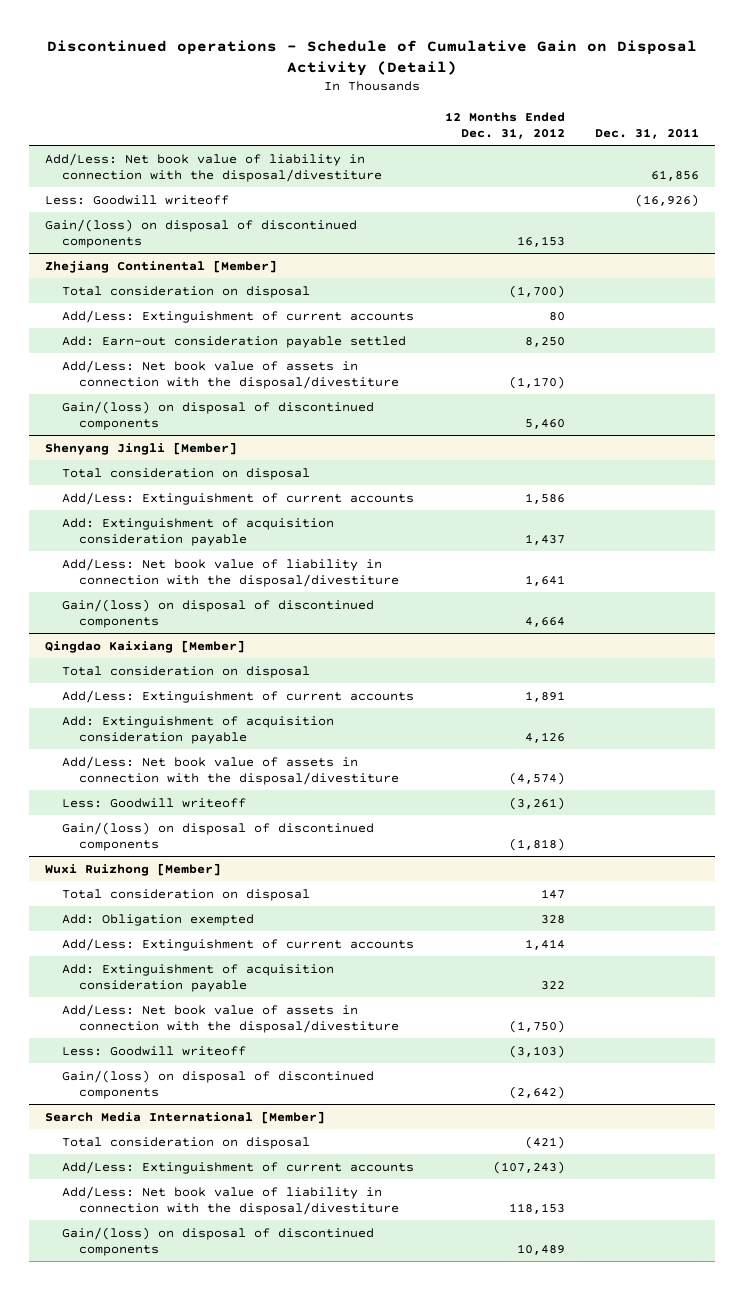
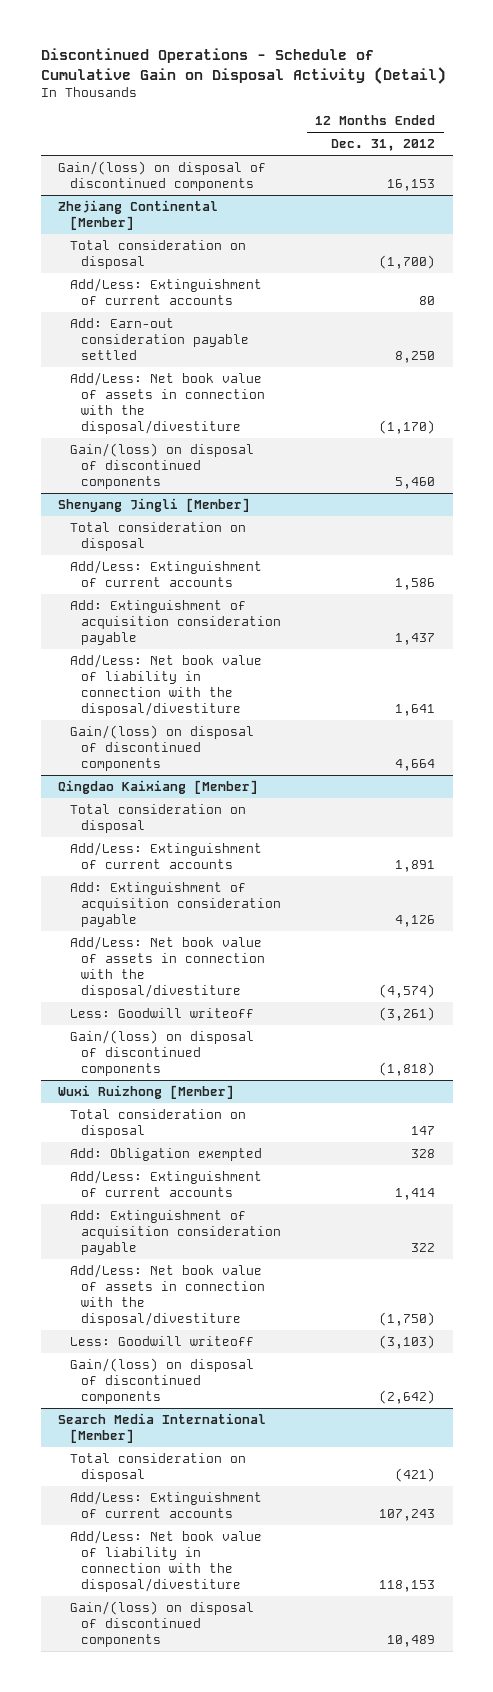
[47,39,698,76] Discontinued operations - Schedule of Cumulative Gain on Disposal Activity (Detail) -> [40,48,446,84] Discontinued Operations - Schedule of Cumulative Gain on Disposal Activity (Detail)
[595,127,700,139] Dec. 31, 2011 -> none
[44,152,382,182] Add/Less: Net book value of liability in connection with the disposal/divestiture -> none
[44,194,229,205] Less: Goodwill writeoff -> none
[492,1160,565,1174] (107,243) -> [379,1509,436,1522] 107,243

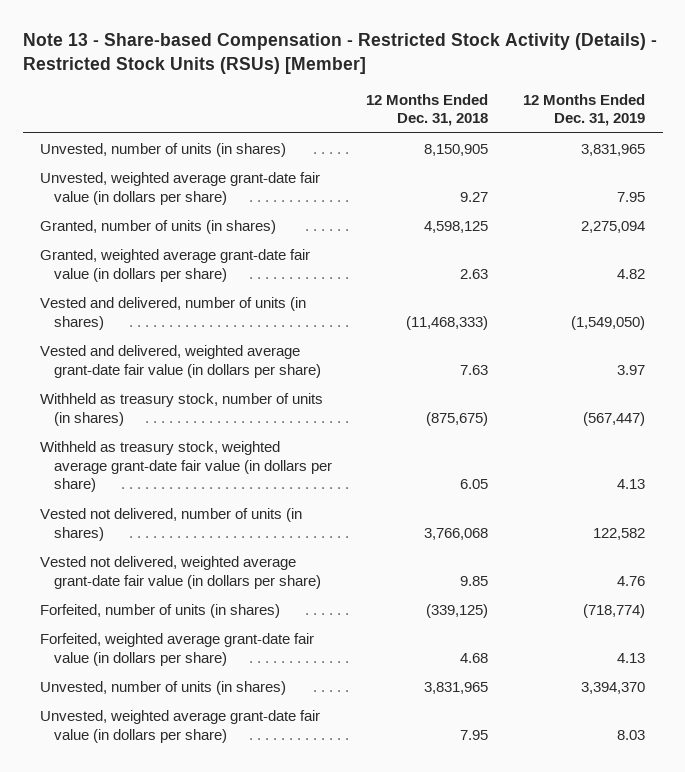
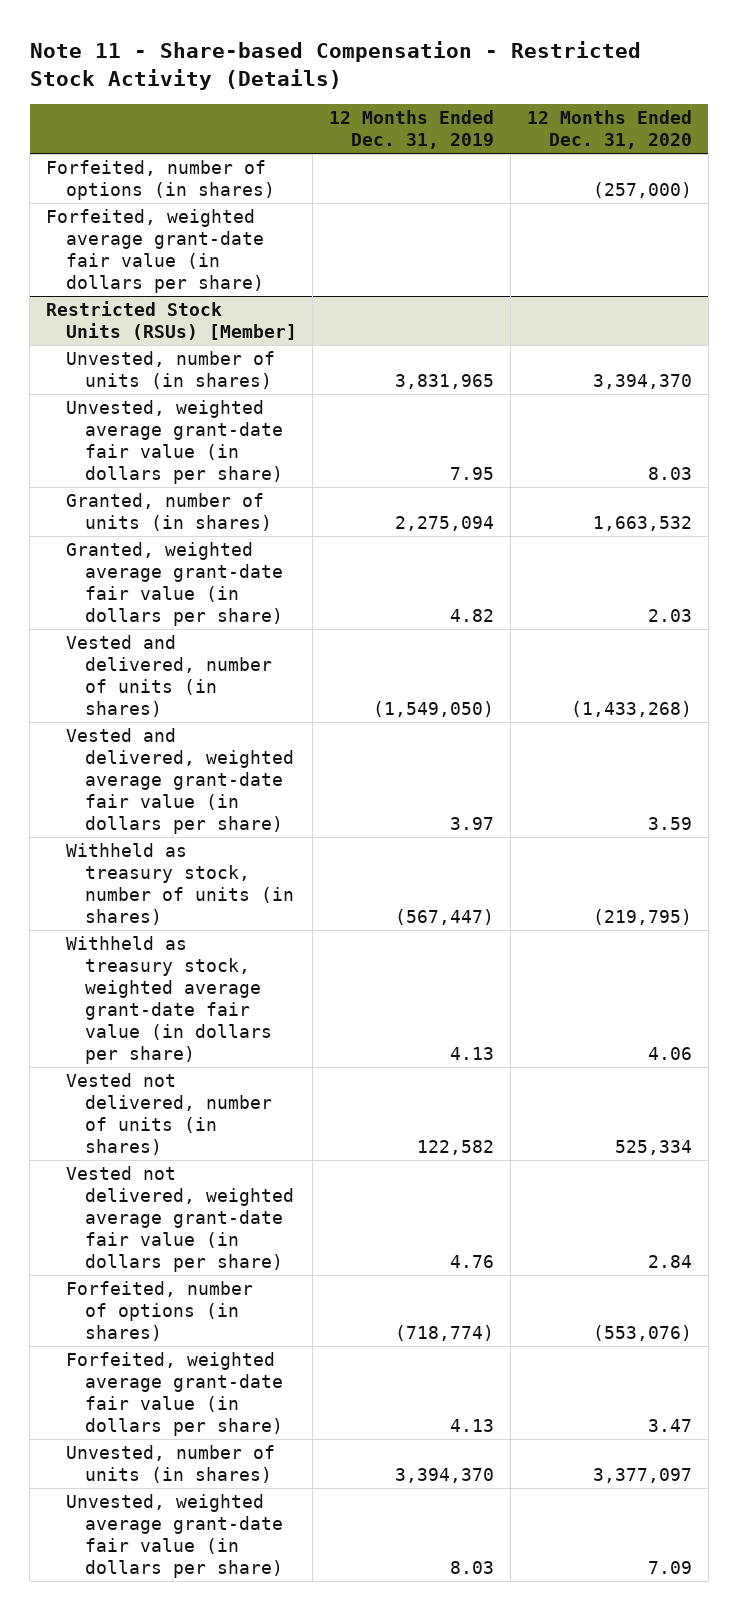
[22,33,657,74] Note 13 - Share-based Compensation - Restricted Stock Activity (Details) - Restricted Stock Units (RSUs) [Member] -> [29,41,641,91] Note 11 - Share-based Compensation - Restricted Stock Activity (Details)
[366,93,489,127] 12 Months Ended Dec. 31, 2018 -> none
none -> [526,110,692,150] 12 Months Ended Dec. 31, 2020
none -> [46,160,275,201] Forfeited, number of options (in shares)
none -> [46,209,264,294] Forfeited, weighted average grant-date fair value (in dollars per share)
none -> [46,301,297,341] Restricted Stock Units (RSUs) [Member]
[39,603,280,618] Forfeited, number of units (in shares) -> [65,1281,253,1342] Forfeited, number of options (in shares)

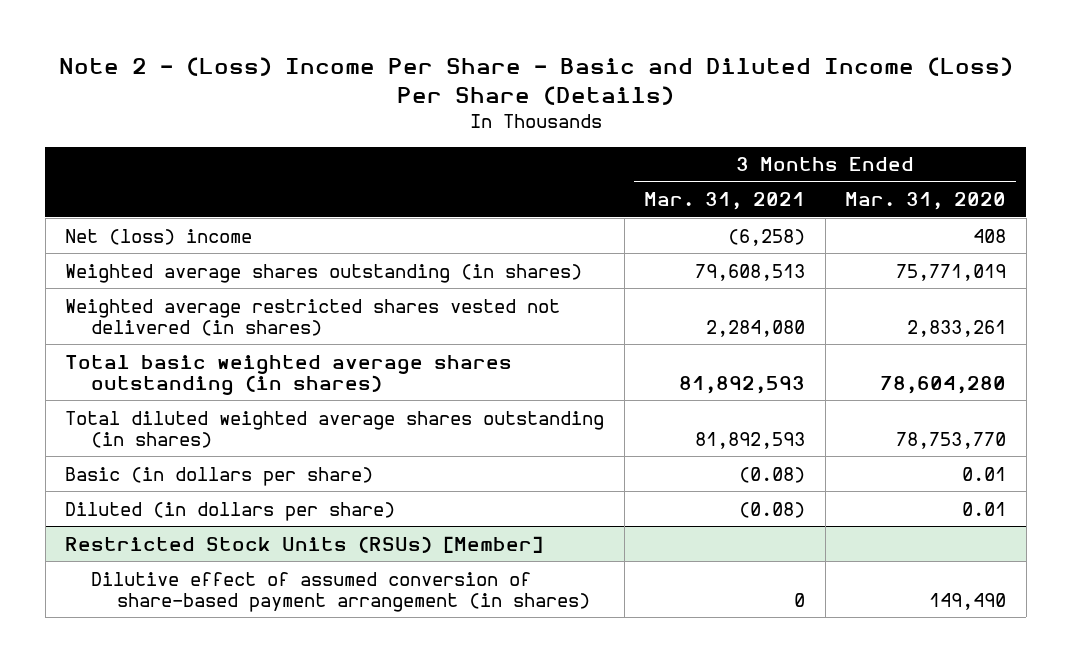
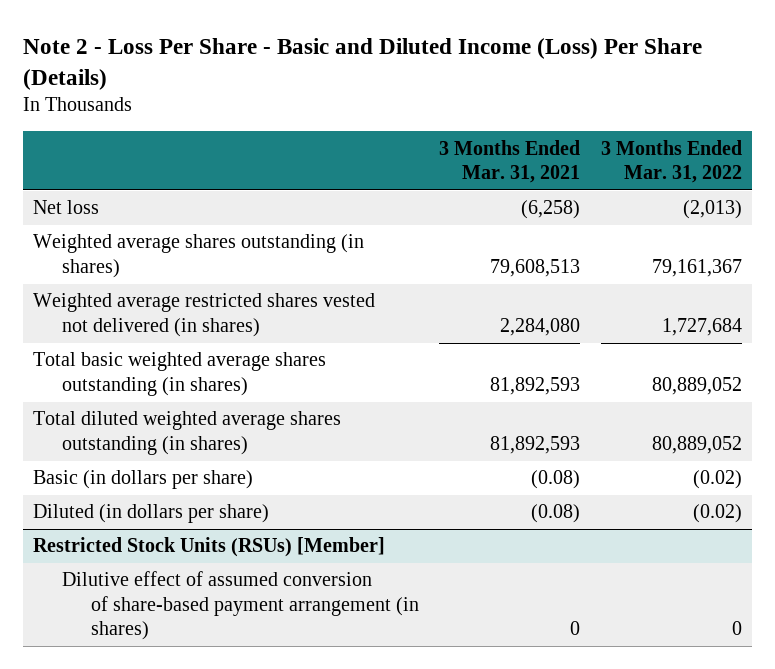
[58,57,1013,105] Note 2 - (Loss) Income Per Share - Basic and Diluted Income (Loss) Per Share (Details) -> [23,37,703,90] Note 2 - Loss Per Share - Basic and Diluted Income (Loss) Per Share (Details)
[845,192,1007,211] Mar. 31, 2020 -> none
none -> [600,139,742,184] 3 Months Ended Mar. 31, 2022
[65,228,253,245] Net (loss) income -> [33,200,100,215] Net loss

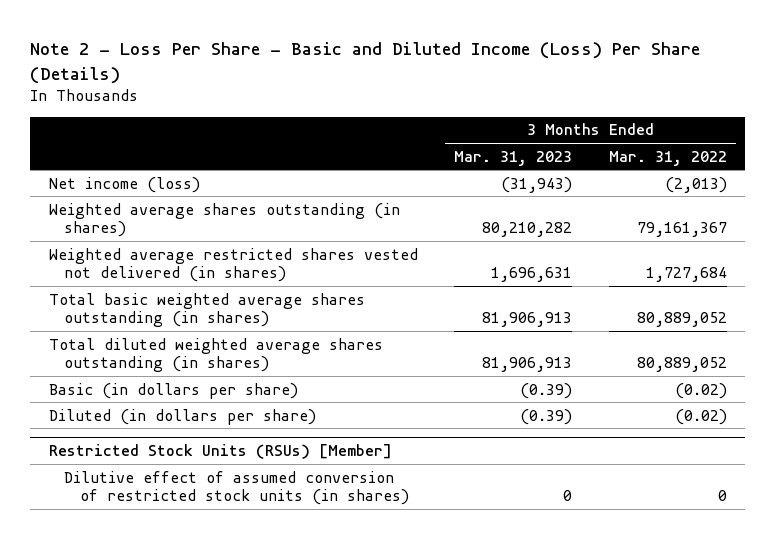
[439,139,581,184] 3 Months Ended Mar. 31, 2021 -> none
none -> [454,150,573,166] Mar. 31, 2023
[33,200,100,215] Net loss -> [48,176,200,193] Net income (loss)
[62,571,419,641] Dilutive effect of assumed conversion of share-based payment arrangement (in shares) -> [64,470,410,506] Dilutive effect of assumed conversion of restricted stock units (in shares)

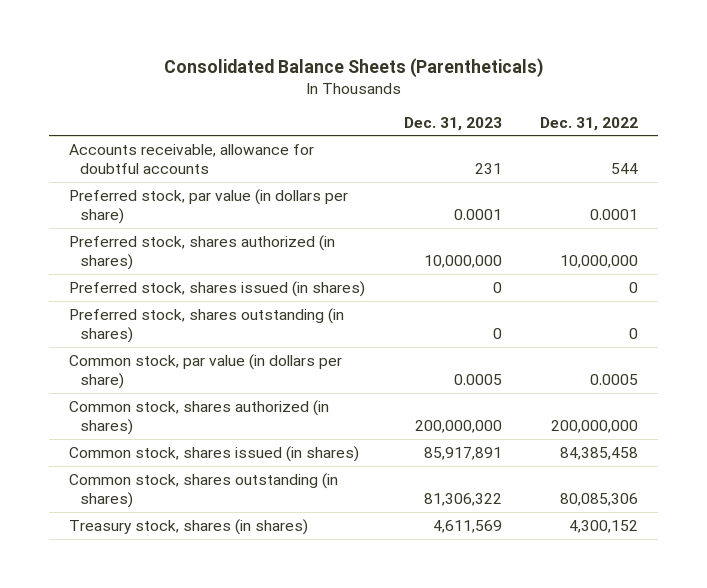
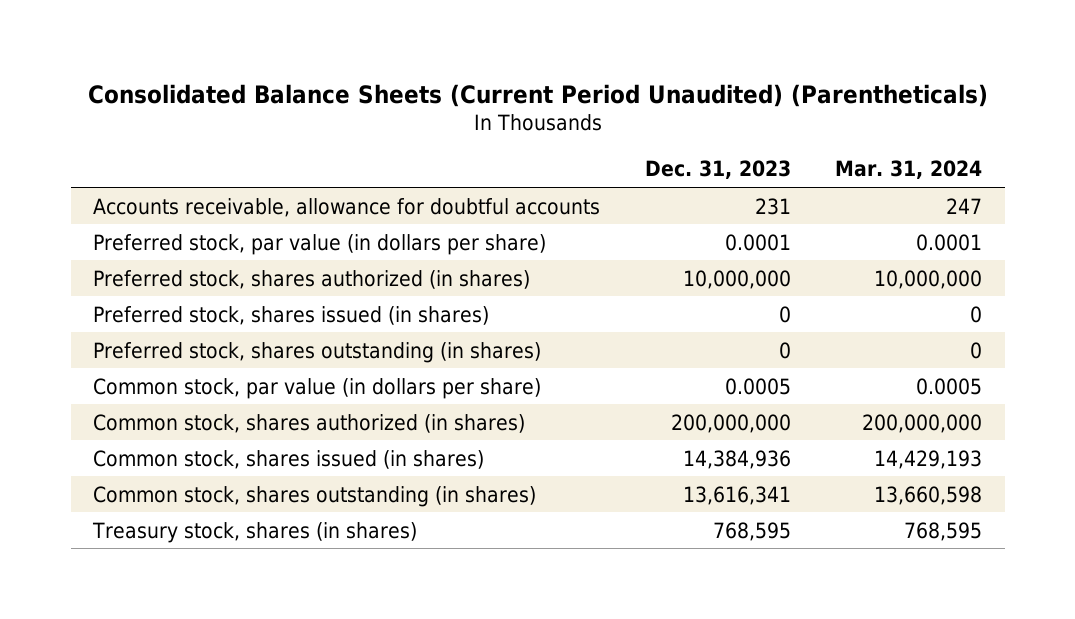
[163,57,544,77] Consolidated Balance Sheets (Parentheticals) -> [87,83,988,107] Consolidated Balance Sheets (Current Period Unaudited) (Parentheticals)
[540,116,639,131] Dec. 31, 2022 -> none
none -> [835,160,983,180] Mar. 31, 2024
[423,446,502,460] 85,917,891 -> [682,449,791,469] 14,384,936
[423,493,502,507] 81,306,322 -> [682,485,791,505] 13,616,341
[432,519,502,533] 4,611,569 -> [712,521,791,541] 768,595

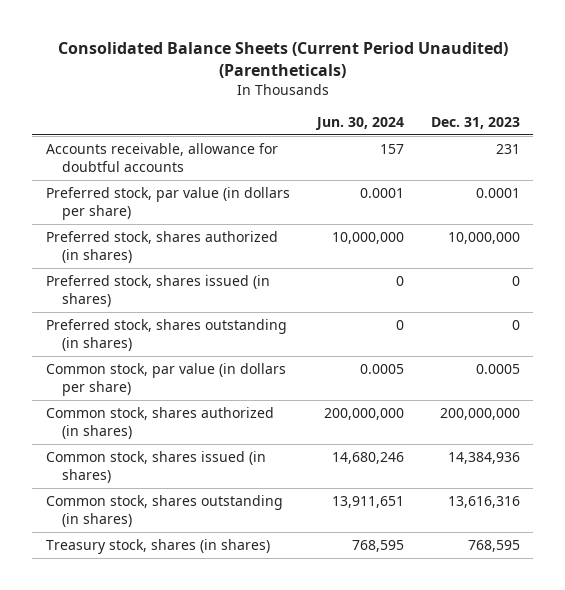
[835,160,983,180] Mar. 31, 2024 -> none
none -> [314,116,404,130] Jun. 30, 2024
[682,485,791,505] 13,616,341 -> [447,495,520,508] 13,616,316

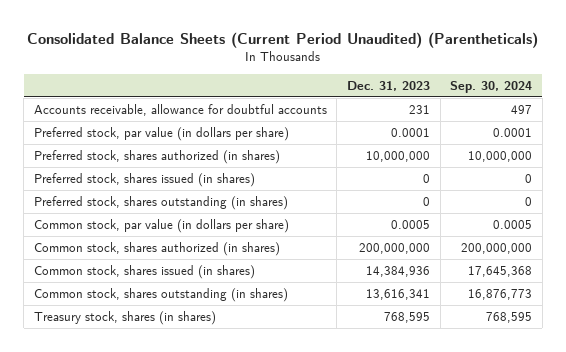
[314,116,404,130] Jun. 30, 2024 -> none
none -> [450,80,533,93] Sep. 30, 2024
[447,495,520,508] 13,616,316 -> [366,288,431,300] 13,616,341

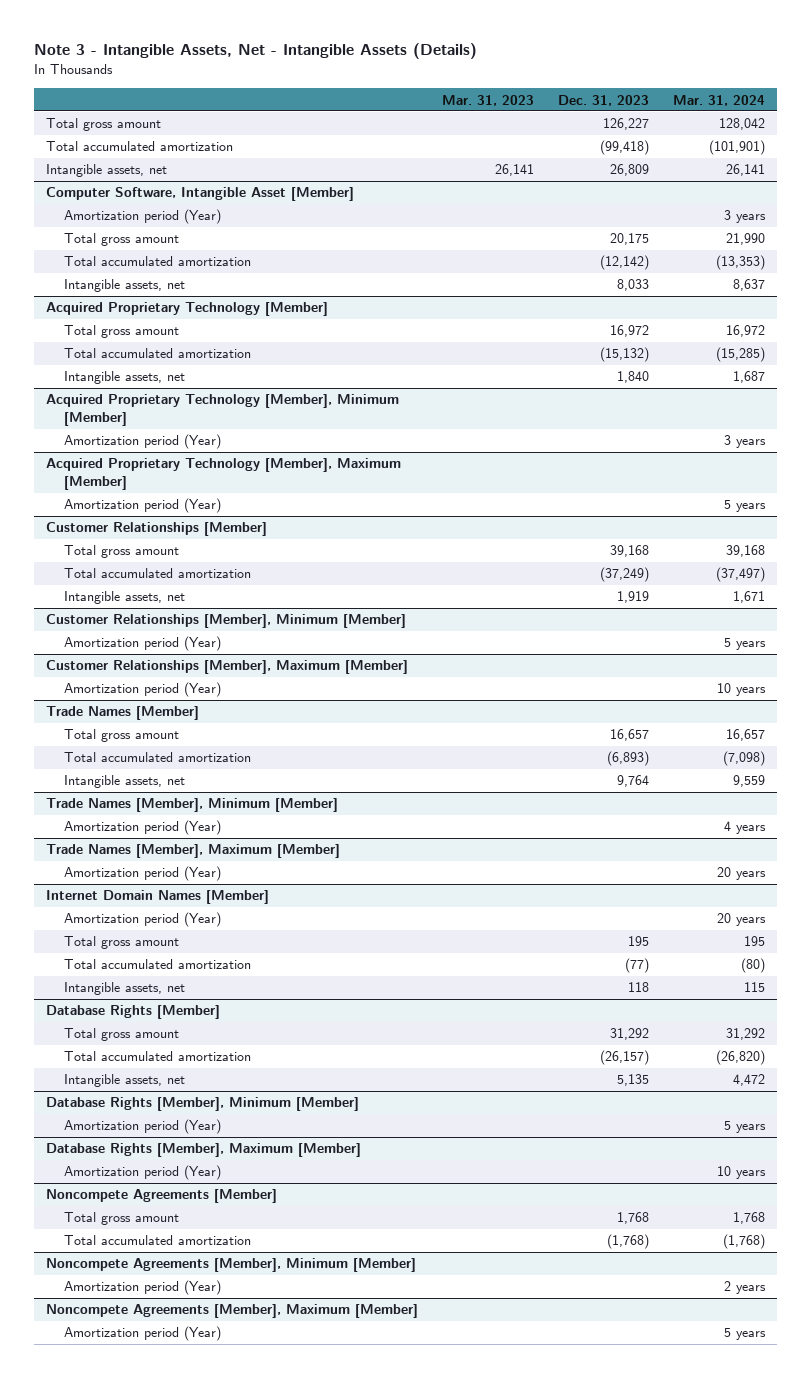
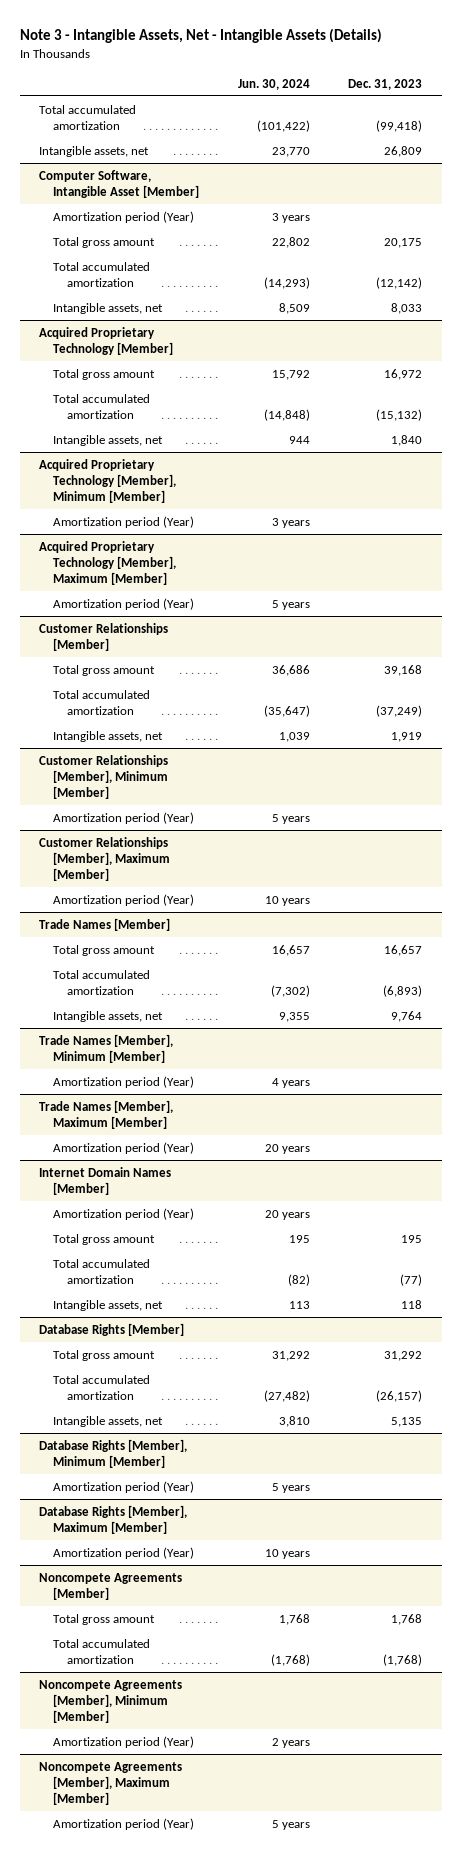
[441,94,534,106] Mar. 31, 2023 -> none
[672,94,765,106] Mar. 31, 2024 -> none
none -> [237,78,310,90] Jun. 30, 2024
[45,118,161,132] Total gross amount -> none

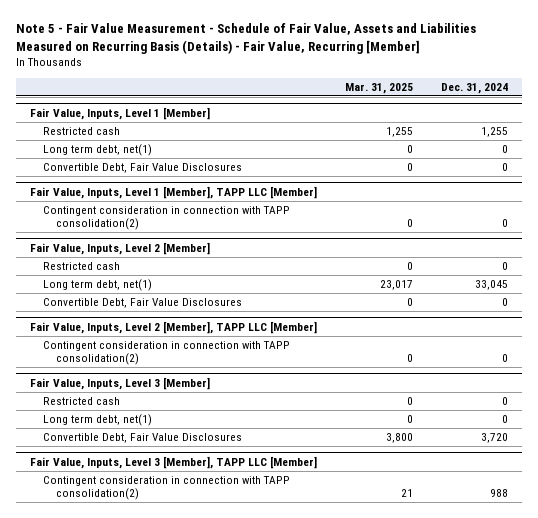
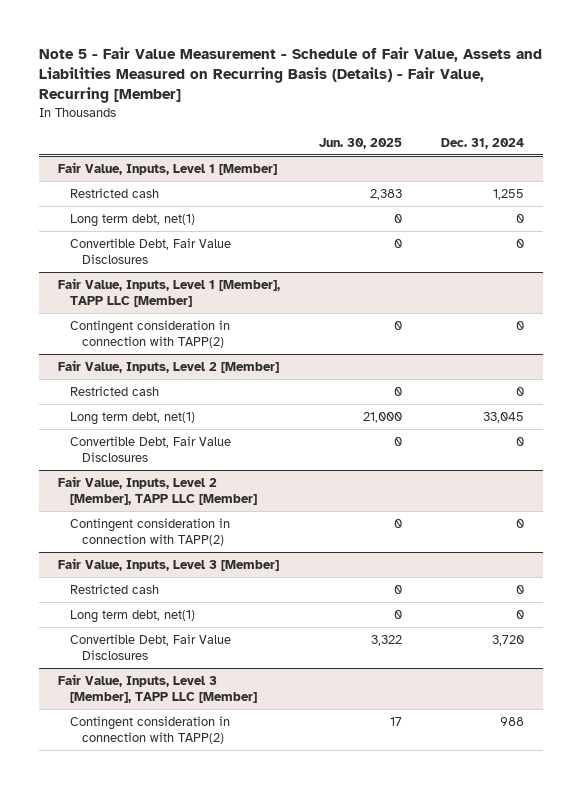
[345,82,414,94] Mar. 31, 2025 -> none
none -> [319,137,403,149] Jun. 30, 2025
[43,206,291,231] Contingent consideration in connection with TAPP consolidation(2) -> [69,319,230,348] Contingent consideration in connection with TAPP(2)
[43,341,291,366] Contingent consideration in connection with TAPP consolidation(2) -> [69,517,230,546] Contingent consideration in connection with TAPP(2)
[43,476,291,501] Contingent consideration in connection with TAPP consolidation(2) -> [69,715,230,744] Contingent consideration in connection with TAPP(2)

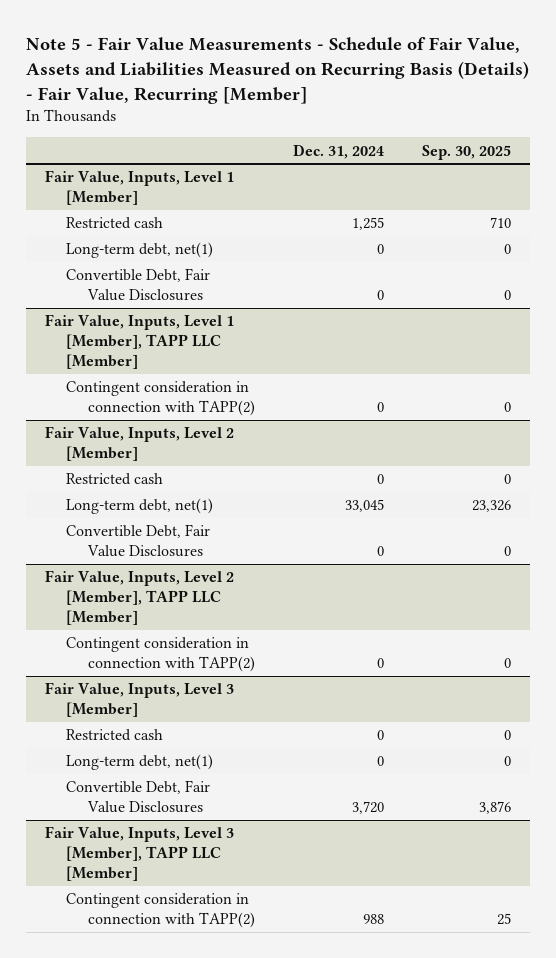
[38,46,542,104] Note 5 - Fair Value Measurement - Schedule of Fair Value, Assets and Liabilities Measured on Recurring Basis (Details) - Fair Value, Recurring [Member] -> [25,37,529,104] Note 5 - Fair Value Measurements - Schedule of Fair Value, Assets and Liabilities Measured on Recurring Basis (Details) - Fair Value, Recurring [Member]
[319,137,403,149] Jun. 30, 2025 -> none
none -> [422,144,512,160] Sep. 30, 2025
[69,213,195,227] Long term debt, net(1) -> [66,242,214,259] Long-term debt, net(1)
[69,411,195,425] Long term debt, net(1) -> [66,498,214,515] Long-term debt, net(1)
[69,609,195,623] Long term debt, net(1) -> [66,754,214,771] Long-term debt, net(1)

